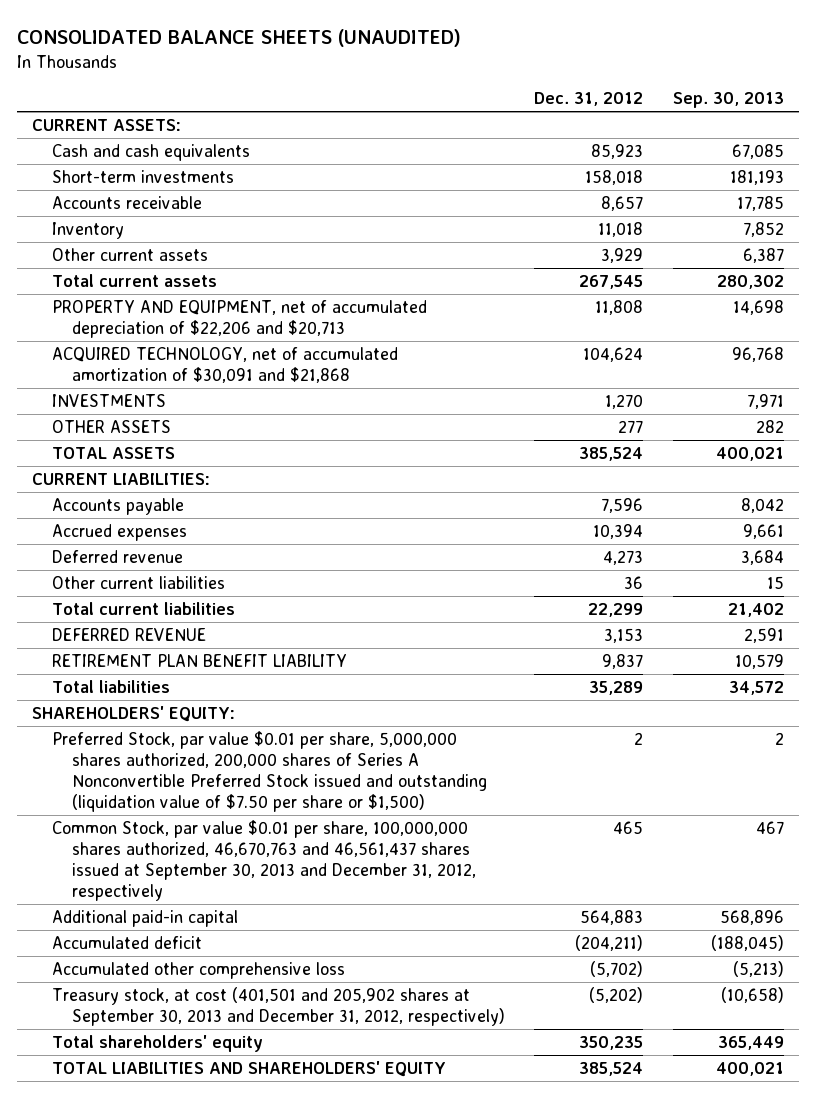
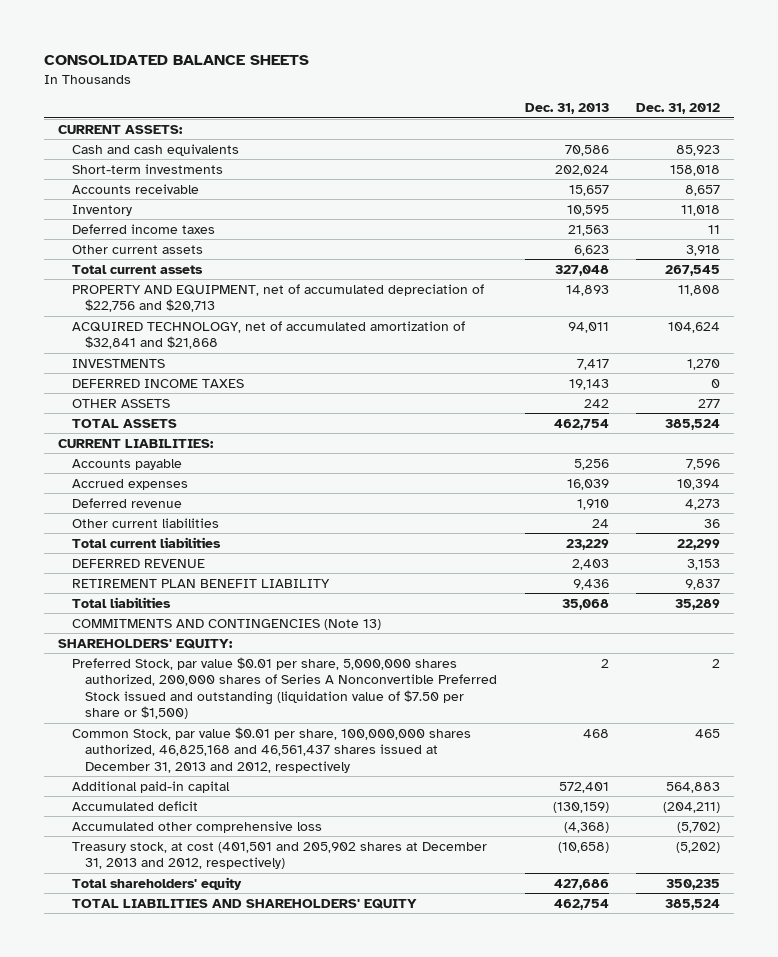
[16,28,461,47] CONSOLIDATED BALANCE SHEETS (UNAUDITED) -> [44,55,310,66] CONSOLIDATED BALANCE SHEETS
[673,92,785,109] Sep. 30, 2013 -> none
none -> [524,103,609,115] Dec. 31, 2013
none -> [71,223,215,234] Deferred income taxes
[601,247,644,263] 3,929 -> [685,244,720,256] 3,918
[51,299,427,338] PROPERTY AND EQUIPMENT, net of accumulated depreciation of $22,206 and $20,713 -> [71,283,484,313] PROPERTY AND EQUIPMENT, net of accumulated depreciation of $22,756 and $20,713
[51,346,398,383] ACQUIRED TECHNOLOGY, net of accumulated amortization of $30,091 and $21,868 -> [71,320,465,350] ACQUIRED TECHNOLOGY, net of accumulated amortization of $32,841 and $21,868
none -> [71,378,244,388] DEFERRED INCOME TAXES
none -> [71,618,381,630] COMMITMENTS AND CONTINGENCIES (Note 13)
[51,819,476,901] Common Stock, par value $0.01 per share, 100,000,000 shares authorized, 46,670,763 and 46,561,437 shares issued at September 30, 2013 and December 31, 2012, respectively -> [71,726,471,773] Common Stock, par value $0.01 per share, 100,000,000 shares authorized, 46,825,168 and 46,561,437 shares issued at December 31, 2013 and 2012, respectively
[51,986,505,1026] Treasury stock, at cost (401,501 and 205,902 shares at September 30, 2013 and December 31, 2012, respectively) -> [71,841,487,870] Treasury stock, at cost (401,501 and 205,902 shares at December 31, 2013 and 2012, respectively)

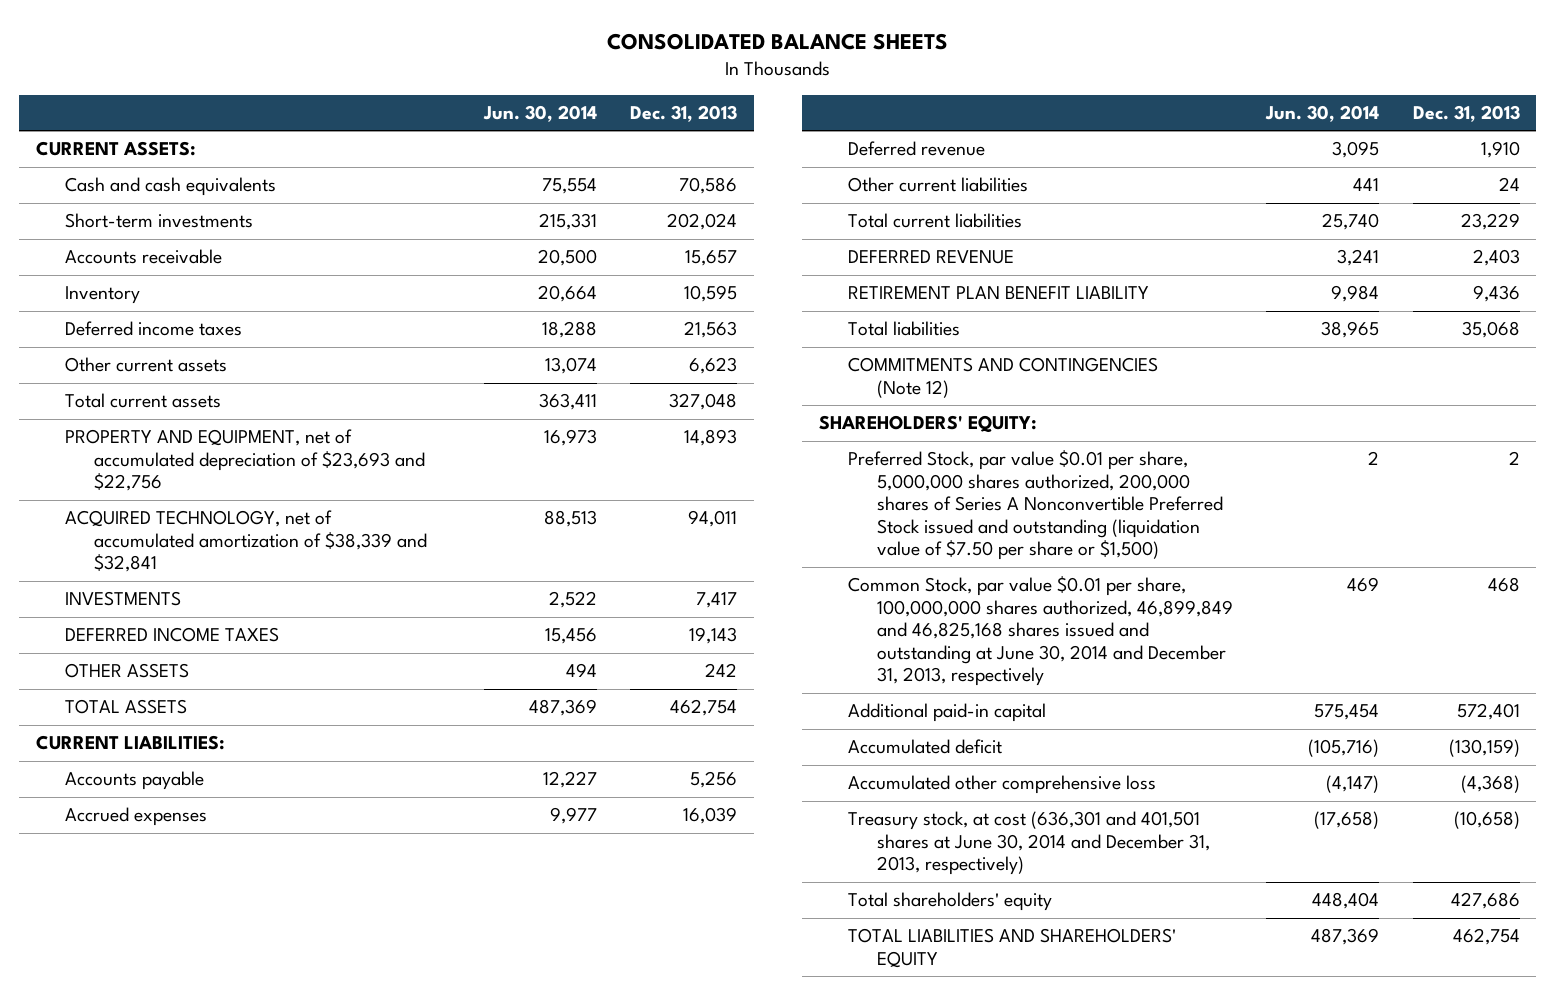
[635,103,720,115] Dec. 31, 2012 -> none
none -> [482,104,597,122] Jun. 30, 2014
[71,283,484,313] PROPERTY AND EQUIPMENT, net of accumulated depreciation of $22,756 and $20,713 -> [65,429,426,492] PROPERTY AND EQUIPMENT, net of accumulated depreciation of $23,693 and $22,756
[71,320,465,350] ACQUIRED TECHNOLOGY, net of accumulated amortization of $32,841 and $21,868 -> [65,510,428,573] ACQUIRED TECHNOLOGY, net of accumulated amortization of $38,339 and $32,841
[71,618,381,630] COMMITMENTS AND CONTINGENCIES (Note 13) -> [847,357,1158,398] COMMITMENTS AND CONTINGENCIES (Note 12)
[71,726,471,773] Common Stock, par value $0.01 per share, 100,000,000 shares authorized, 46,825,168 and 46,561,437 shares issued at December 31, 2013 and 2012, respectively -> [847,576,1234,687] Common Stock, par value $0.01 per share, 100,000,000 shares authorized, 46,899,849 and 46,825,168 shares issued and outstanding at June 30, 2014 and December 31, 2013, respectively
[71,841,487,870] Treasury stock, at cost (401,501 and 205,902 shares at December 31, 2013 and 2012, respectively) -> [847,811,1211,876] Treasury stock, at cost (636,301 and 401,501 shares at June 30, 2014 and December 31, 2013, respectively)

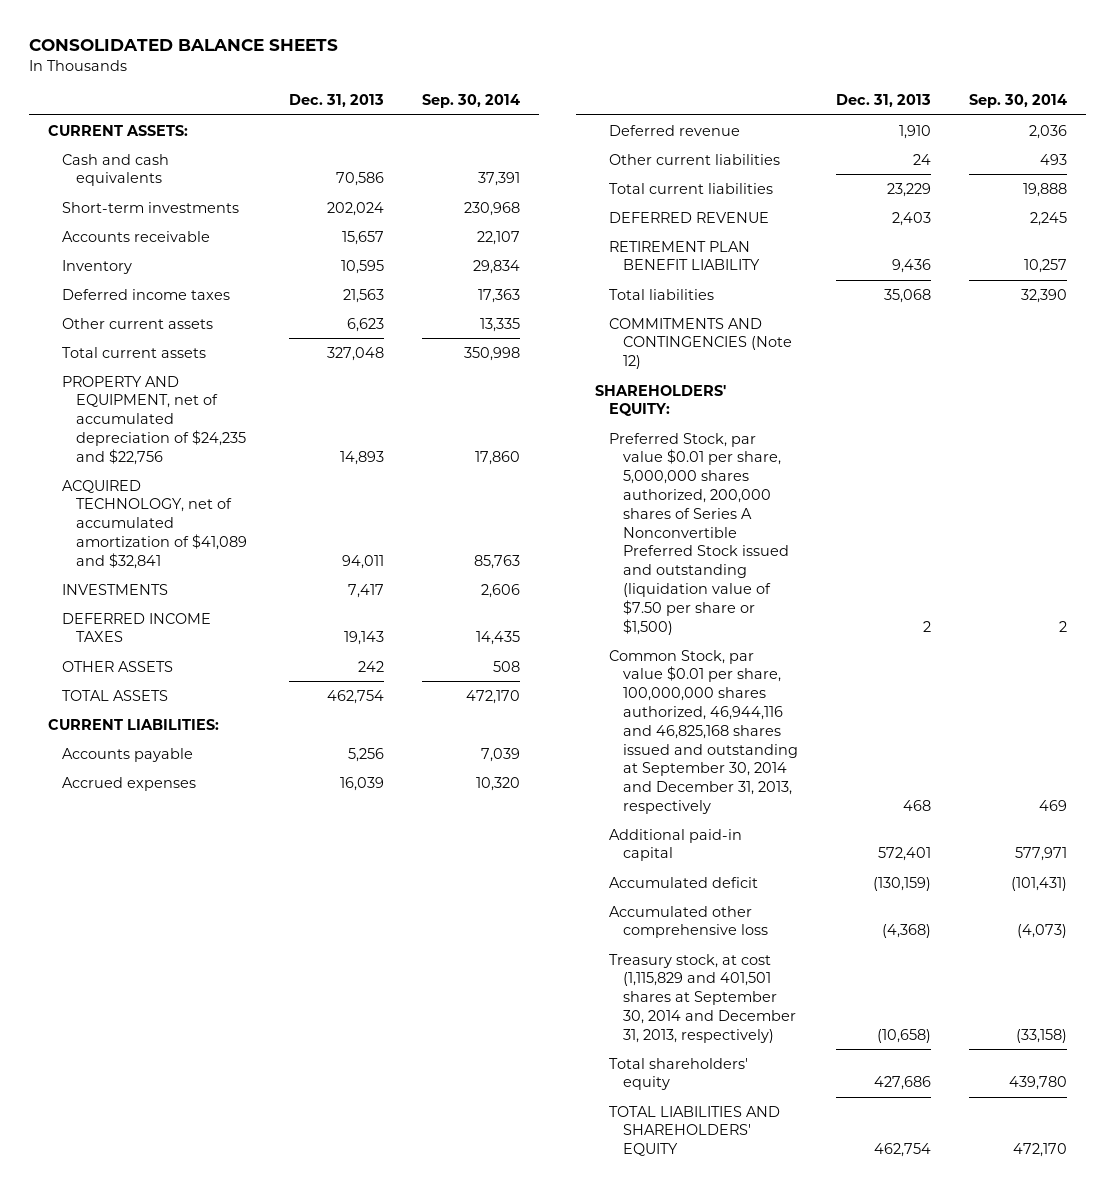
[482,104,597,122] Jun. 30, 2014 -> none
none -> [422,94,521,109] Sep. 30, 2014
[65,429,426,492] PROPERTY AND EQUIPMENT, net of accumulated depreciation of $23,693 and $22,756 -> [61,375,246,465] PROPERTY AND EQUIPMENT, net of accumulated depreciation of $24,235 and $22,756
[65,510,428,573] ACQUIRED TECHNOLOGY, net of accumulated amortization of $38,339 and $32,841 -> [61,479,247,569] ACQUIRED TECHNOLOGY, net of accumulated amortization of $41,089 and $32,841
[847,576,1234,687] Common Stock, par value $0.01 per share, 100,000,000 shares authorized, 46,899,849 and 46,825,168 shares issued and outstanding at June 30, 2014 and December 31, 2013, respectively -> [608,649,798,814] Common Stock, par value $0.01 per share, 100,000,000 shares authorized, 46,944,116 and 46,825,168 shares issued and outstanding at September 30, 2014 and December 31, 2013, respectively
[847,811,1211,876] Treasury stock, at cost (636,301 and 401,501 shares at June 30, 2014 and December 31, 2013, respectively) -> [608,953,796,1043] Treasury stock, at cost (1,115,829 and 401,501 shares at September 30, 2014 and December 31, 2013, respectively)

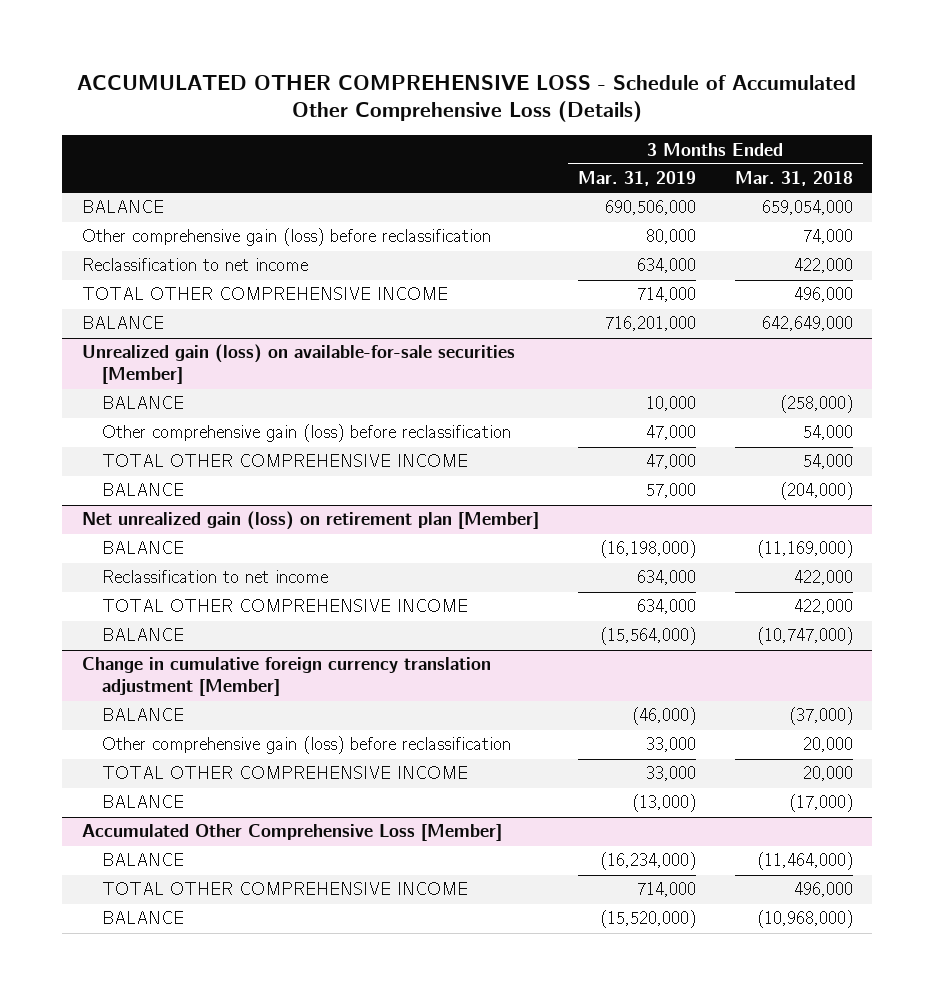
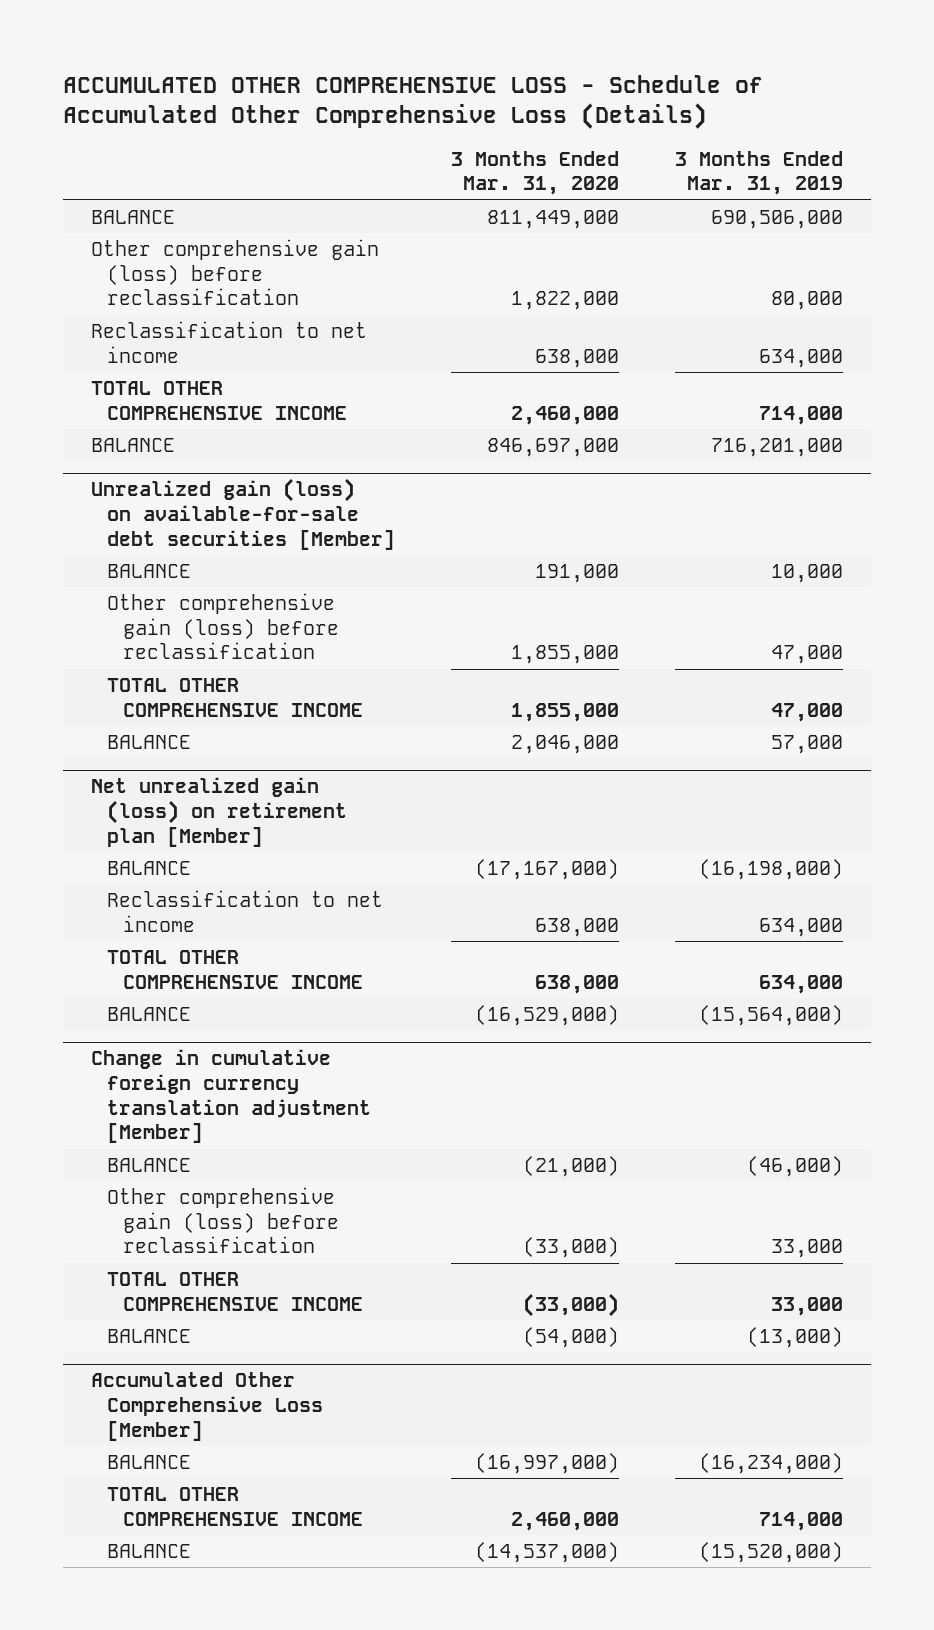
[734,171,853,187] Mar. 31, 2018 -> none
none -> [450,150,619,196] 3 Months Ended Mar. 31, 2020
[81,344,515,385] Unrealized gain (loss) on available-for-sale securities [Member] -> [90,478,396,550] Unrealized gain (loss) on available-for-sale debt securities [Member]

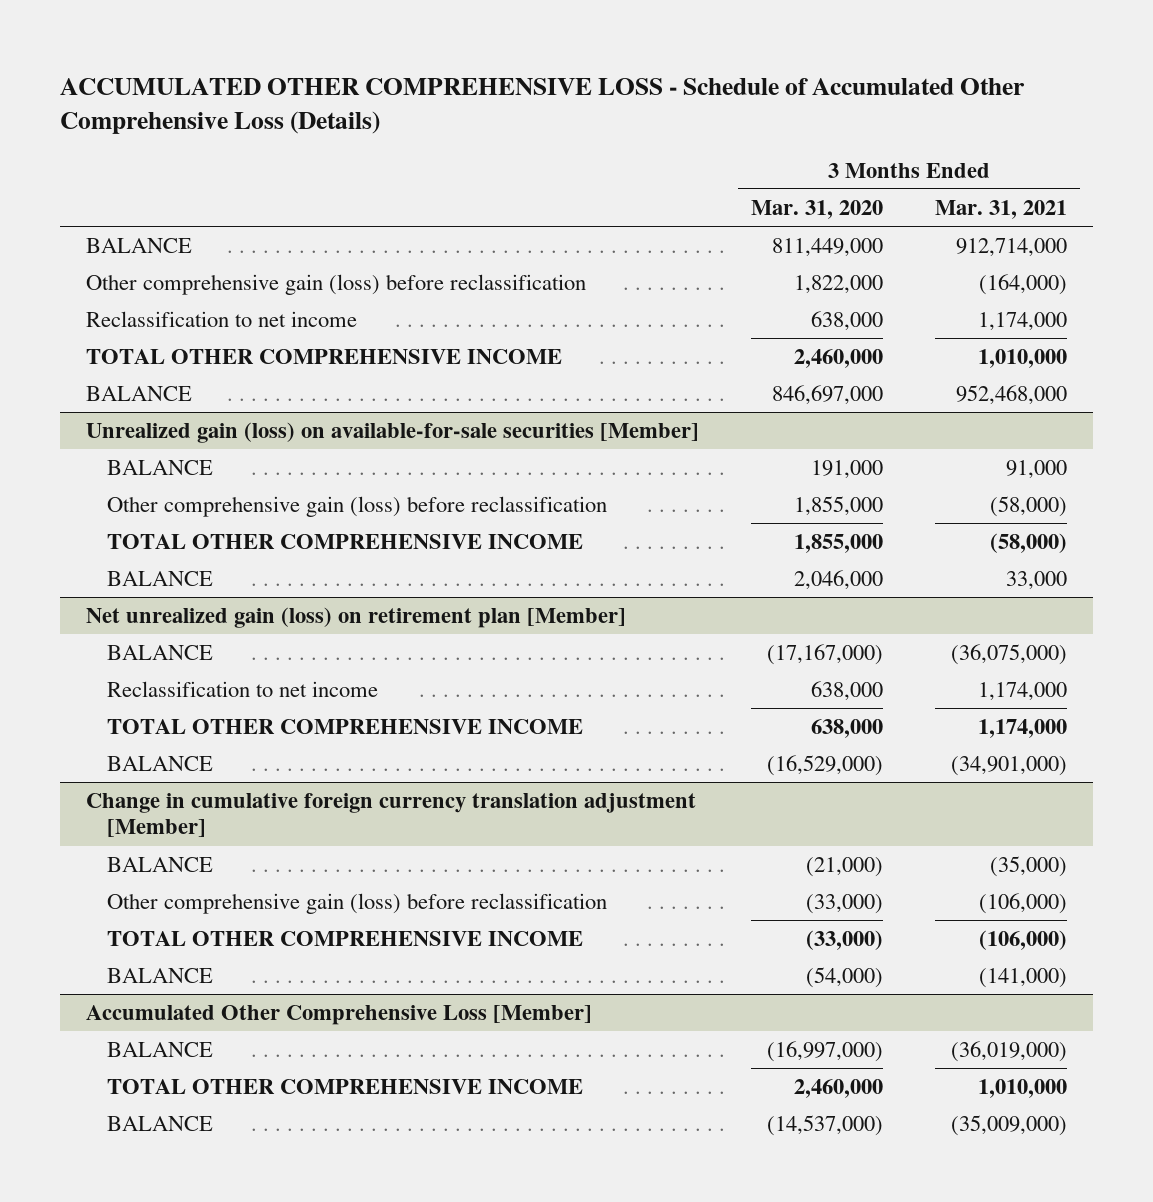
[674,150,843,196] 3 Months Ended Mar. 31, 2019 -> none
none -> [934,199,1067,219] Mar. 31, 2021
[90,478,396,550] Unrealized gain (loss) on available-for-sale debt securities [Member] -> [85,421,699,443] Unrealized gain (loss) on available-for-sale securities [Member]

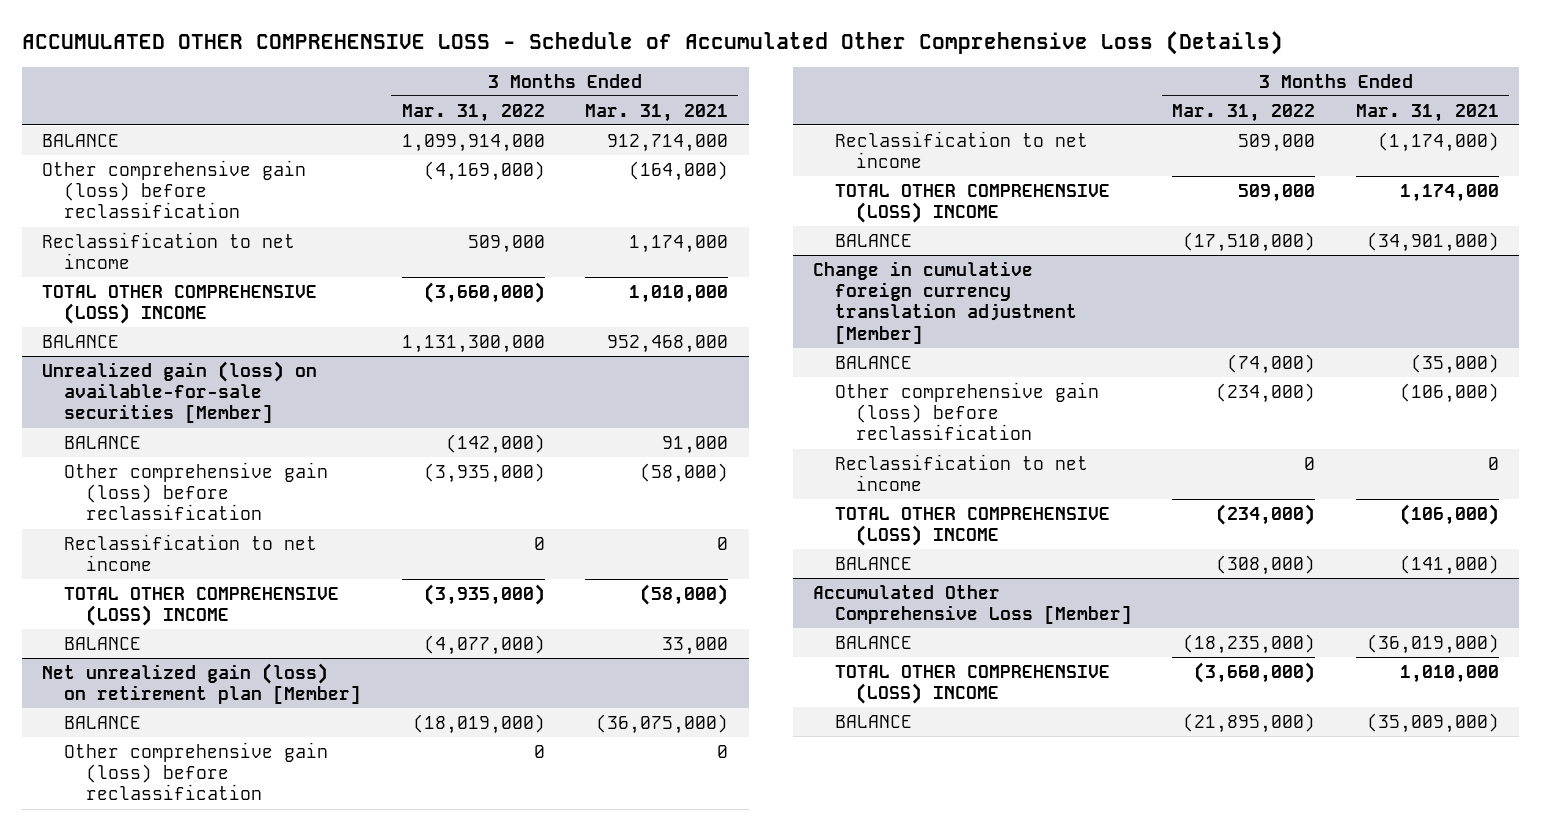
[750,199,883,219] Mar. 31, 2020 -> none
none -> [401,103,545,122] Mar. 31, 2022
[85,348,562,364] TOTAL OTHER COMPREHENSIVE INCOME -> [42,284,318,324] TOTAL OTHER COMPREHENSIVE (LOSS) INCOME
none -> [63,533,317,571] Reclassification to net income
[107,533,584,549] TOTAL OTHER COMPREHENSIVE INCOME -> [63,586,339,626] TOTAL OTHER COMPREHENSIVE (LOSS) INCOME
none -> [63,741,328,801] Other comprehensive gain (loss) before reclassification
[977,681,1067,701] 1,174,000 -> [1377,131,1499,152] (1,174,000)
[107,718,584,734] TOTAL OTHER COMPREHENSIVE INCOME -> [834,183,1110,223] TOTAL OTHER COMPREHENSIVE (LOSS) INCOME
none -> [834,453,1088,491] Reclassification to net income
[107,930,584,946] TOTAL OTHER COMPREHENSIVE INCOME -> [834,506,1110,546] TOTAL OTHER COMPREHENSIVE (LOSS) INCOME
[107,1078,584,1094] TOTAL OTHER COMPREHENSIVE INCOME -> [834,664,1110,704] TOTAL OTHER COMPREHENSIVE (LOSS) INCOME

